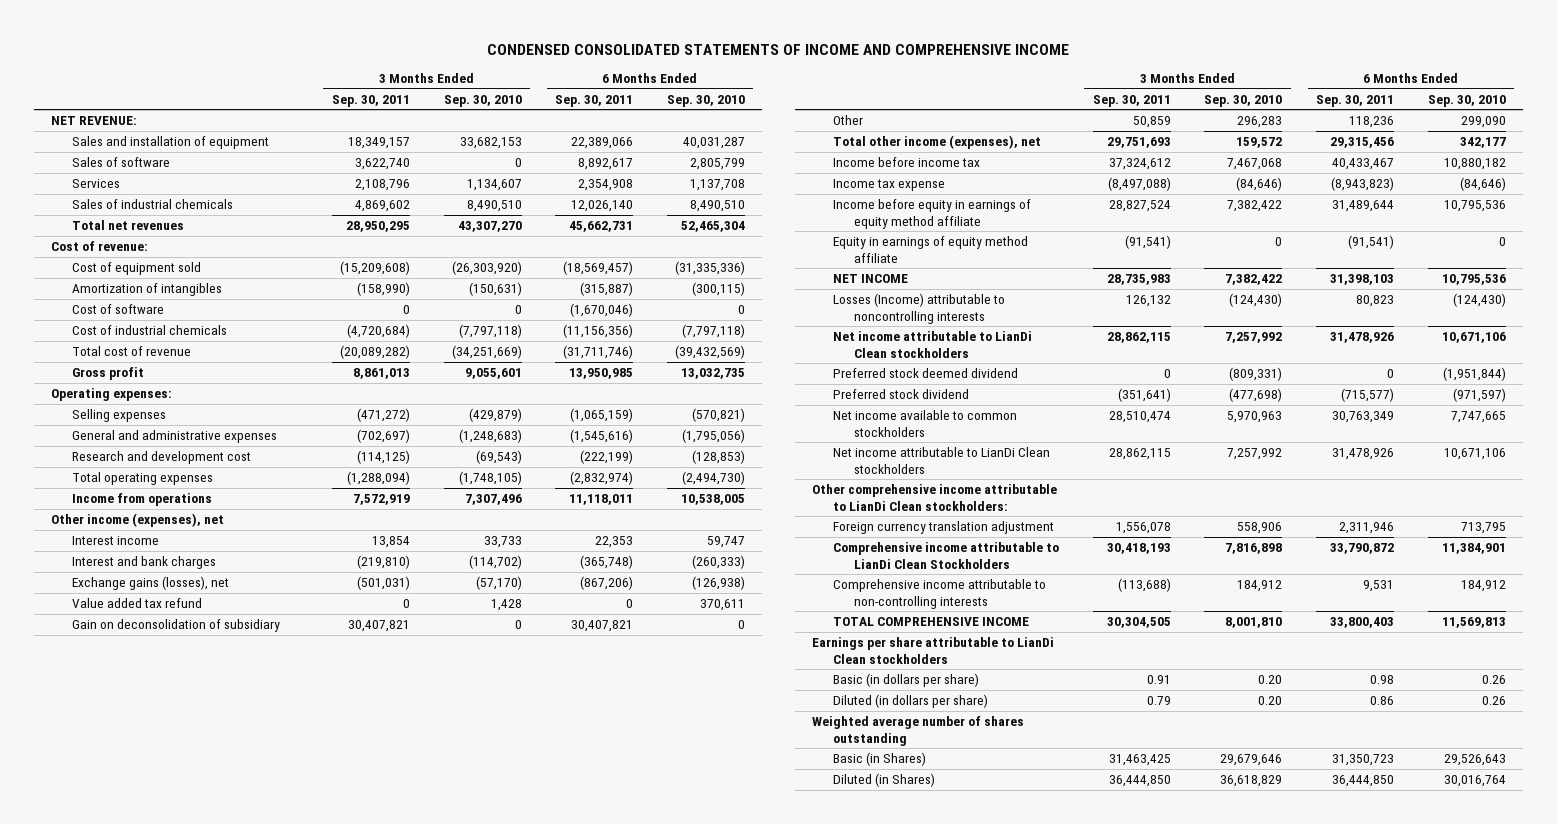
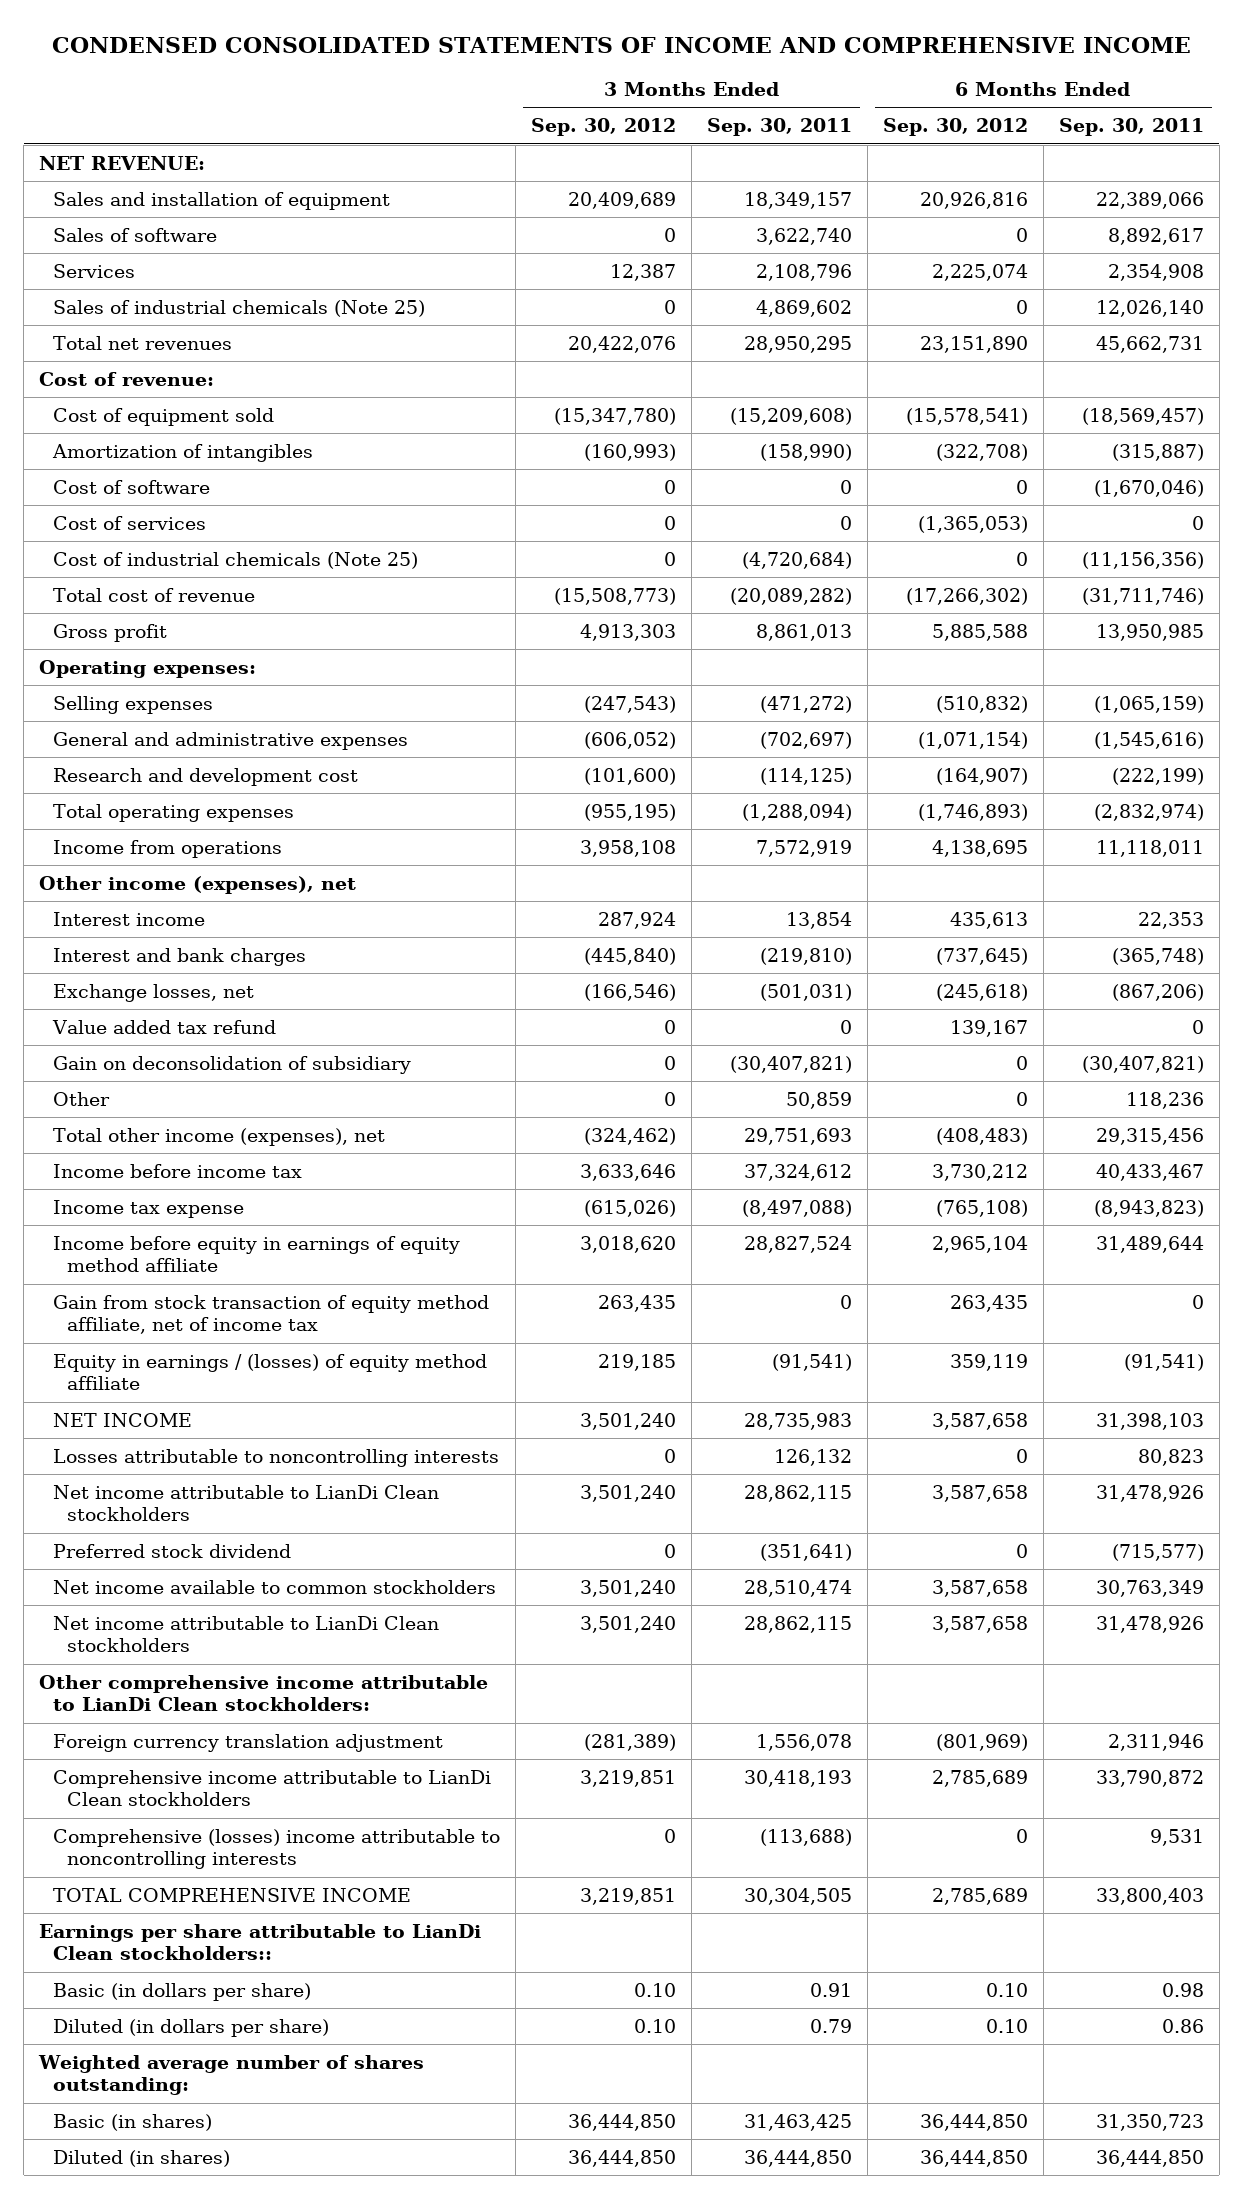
[443,94,522,107] Sep. 30, 2010 -> none
[667,94,746,107] Sep. 30, 2010 -> none
none -> [531,118,677,137] Sep. 30, 2012
none -> [882,118,1028,137] Sep. 30, 2012
[72,199,234,210] Sales of industrial chemicals -> [53,299,426,317] Sales of industrial chemicals (Note 25)
none -> [53,515,207,530] Cost of services
[72,325,228,336] Cost of industrial chemicals -> [53,551,419,569] Cost of industrial chemicals (Note 25)
[72,576,230,591] Exchange gains (losses), net -> [53,983,255,1002] Exchange losses, net
[347,620,410,633] 30,407,821 -> [729,1055,852,1073] (30,407,821)
[571,620,634,633] 30,407,821 -> [1081,1055,1204,1073] (30,407,821)
none -> [53,1294,490,1335] Gain from stock transaction of equity method affiliate, net of income tax
[833,236,1029,263] Equity in earnings of equity method affiliate -> [53,1353,488,1391] Equity in earnings / (losses) of equity method affiliate
[833,293,1006,324] Losses (Income) attributable to noncontrolling interests -> [53,1448,500,1467] Losses attributable to noncontrolling interests
[833,368,1019,379] Preferred stock deemed dividend -> none
[833,542,1060,569] Comprehensive income attributable to LianDi Clean Stockholders -> [53,1769,492,1807] Comprehensive income attributable to LianDi Clean stockholders
[833,579,1047,609] Comprehensive income attributable to non-controlling interests -> [53,1828,501,1870] Comprehensive (losses) income attributable to noncontrolling interests
[811,637,1054,664] Earnings per share attributable to LianDi Clean stockholders -> [39,1923,482,1961] Earnings per share attributable to LianDi Clean stockholders::
[811,716,1024,746] Weighted average number of shares outstanding -> [38,2054,425,2096] Weighted average number of shares outstanding:
[833,752,927,767] Basic (in Shares) -> [53,2113,213,2131] Basic (in shares)
[833,773,936,788] Diluted (in Shares) -> [53,2149,231,2167] Diluted (in shares)

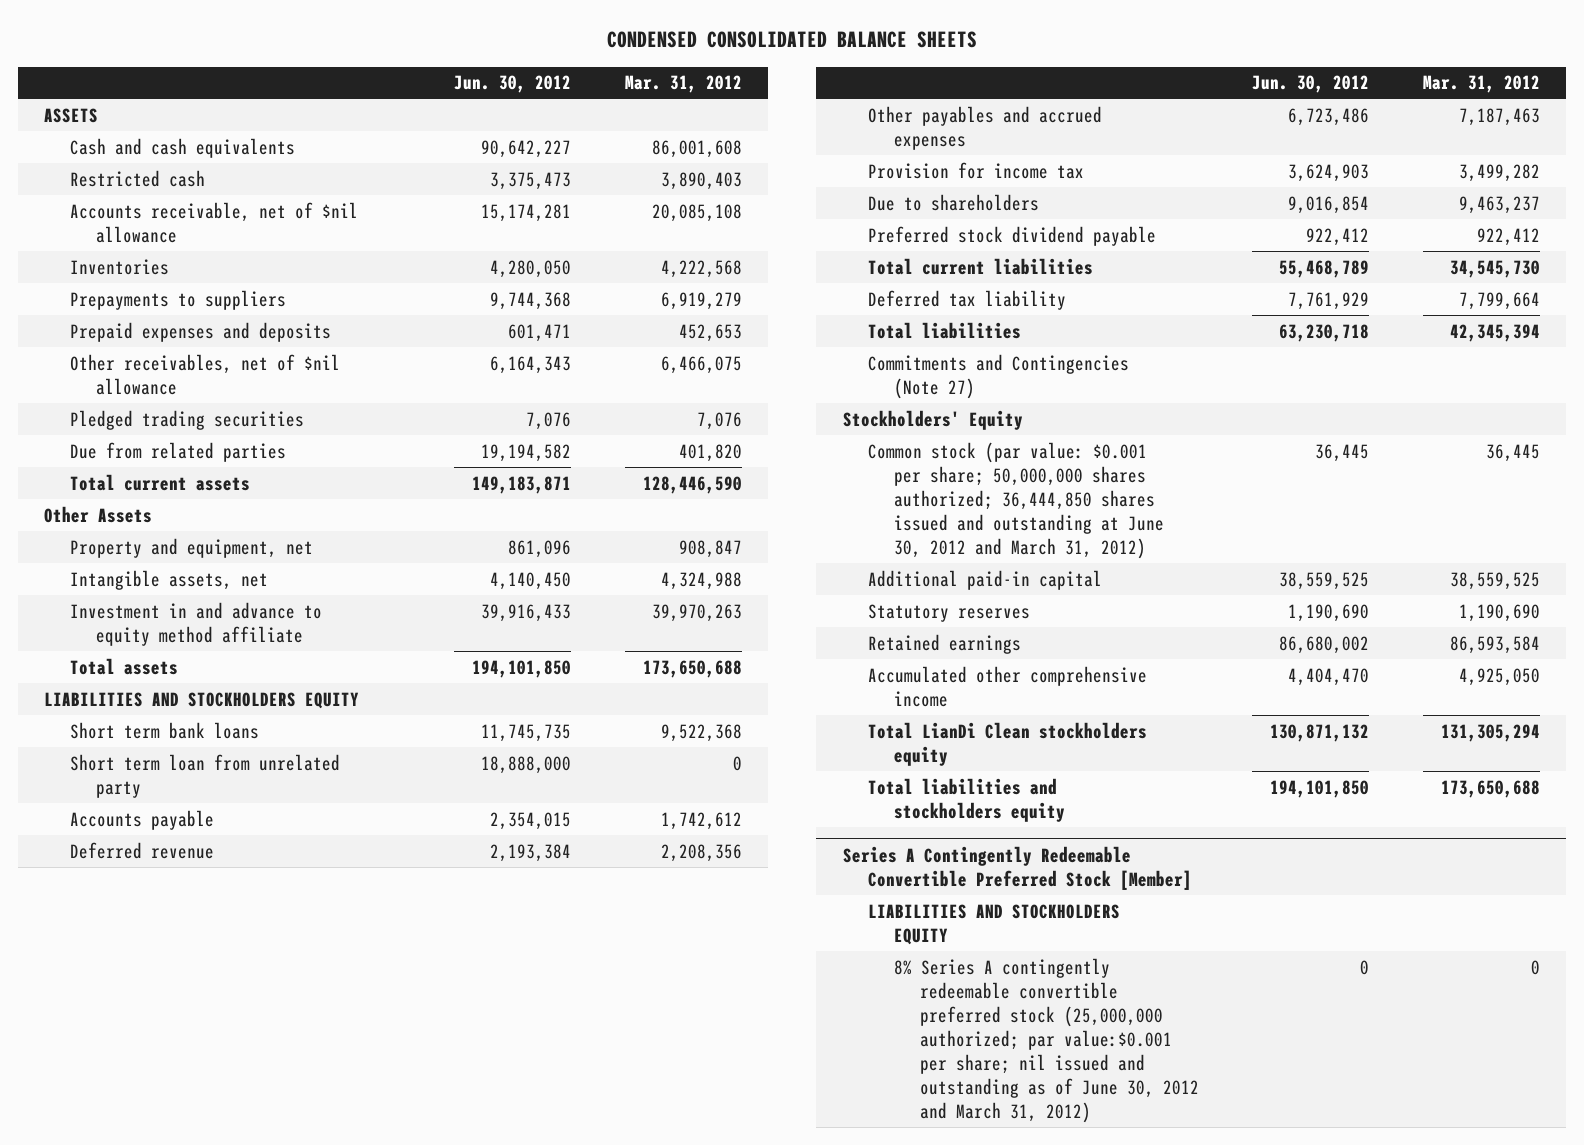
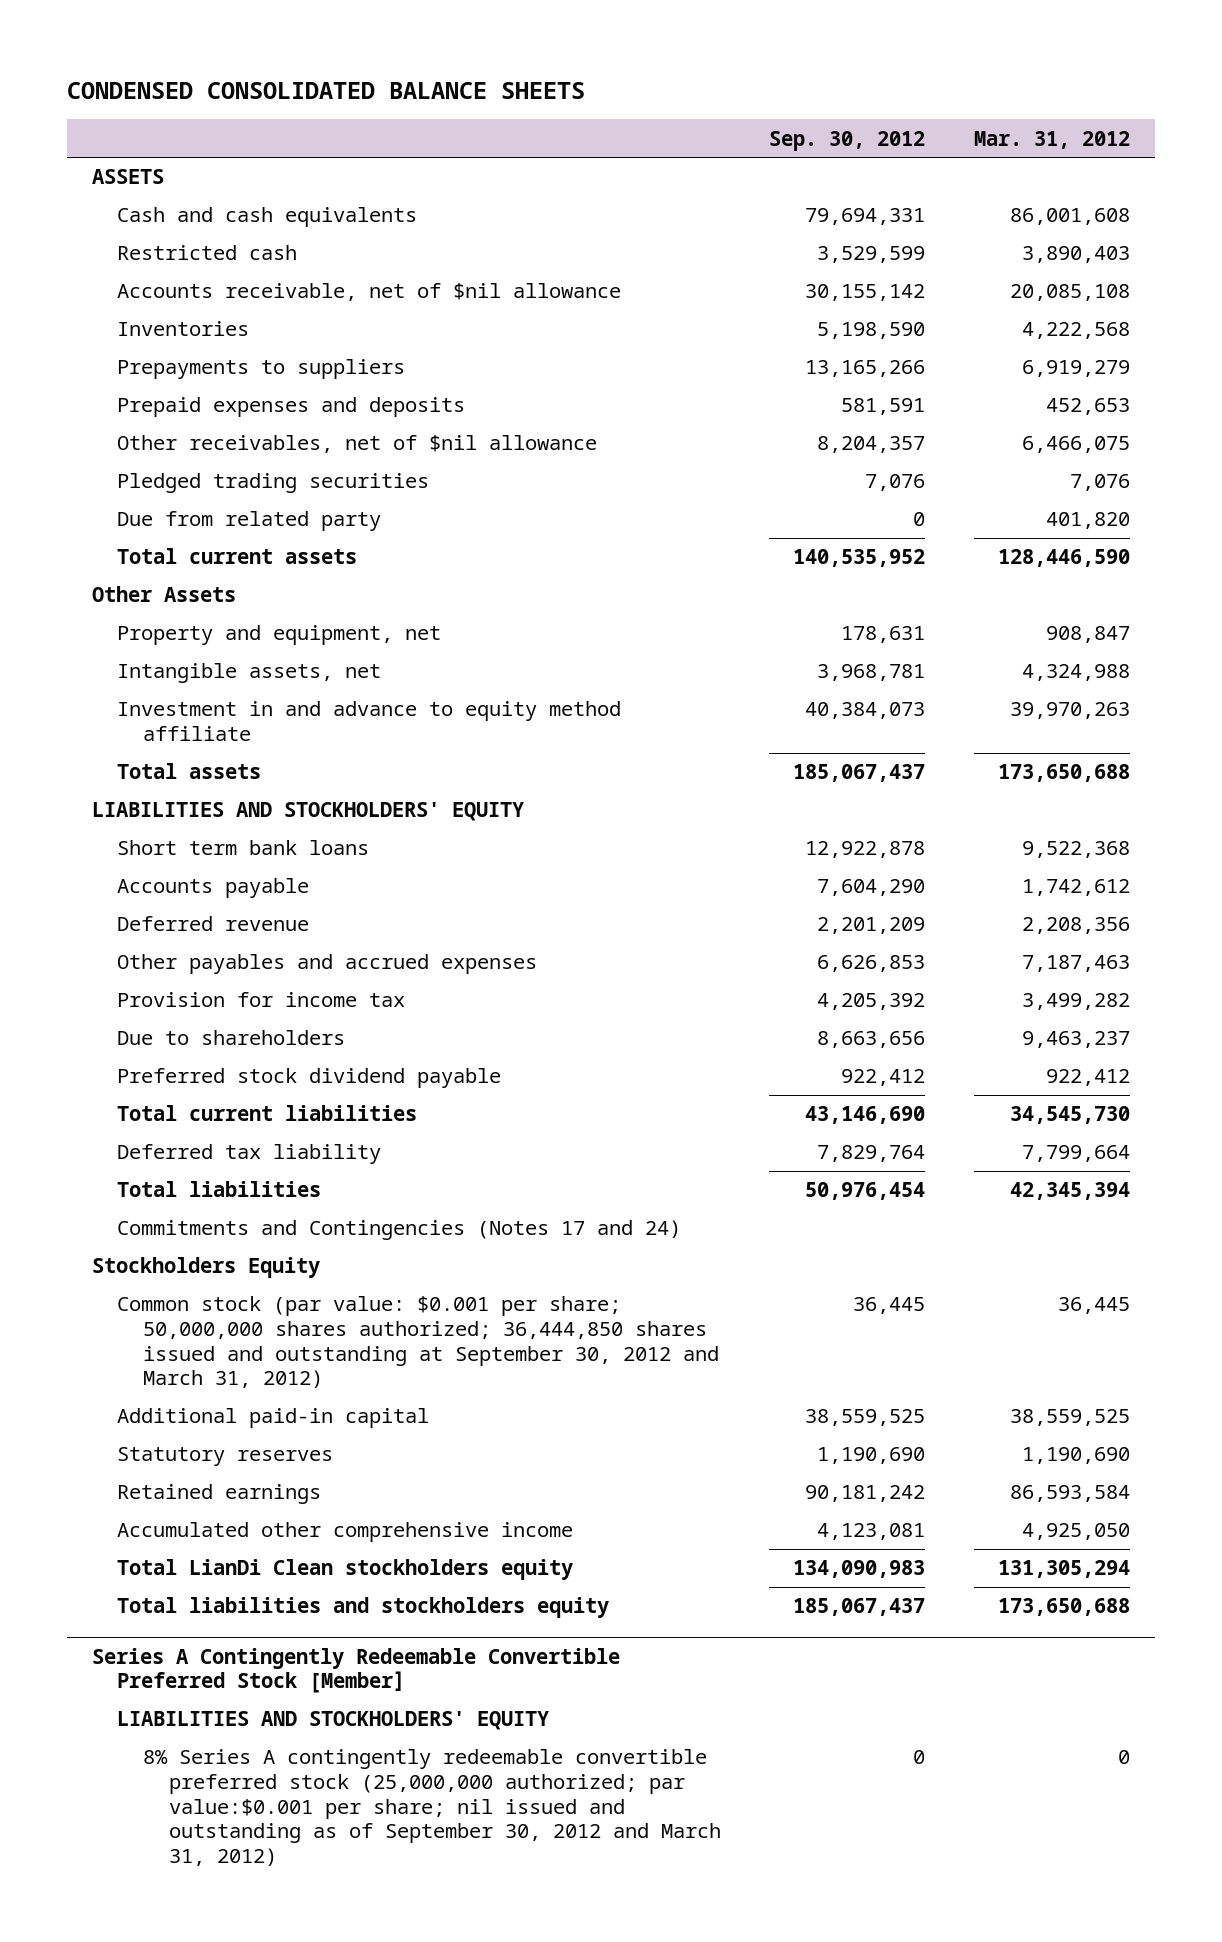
[454,75,572,94] Jun. 30, 2012 -> none
none -> [769,130,926,151] Sep. 30, 2012
[70,441,287,462] Due from related parties -> [117,511,382,532] Due from related party
[44,691,360,709] LIABILITIES AND STOCKHOLDERS EQUITY -> [91,802,524,822] LIABILITIES AND STOCKHOLDERS' EQUITY
[70,753,341,798] Short term loan from unrelated party -> none
[868,353,1130,399] Commitments and Contingencies (Note 27) -> [117,1220,682,1241] Commitments and Contingencies (Notes 17 and 24)
[842,409,1023,430] Stockholders' Equity -> [91,1257,320,1279] Stockholders Equity
[868,441,1165,559] Common stock (par value: $0.001 per share; 50,000,000 shares authorized; 36,444,850 shares issued and outstanding at June 30, 2012 and March 31, 2012) -> [117,1296,720,1389] Common stock (par value: $0.001 per share; 50,000,000 shares authorized; 36,444,850 shares issued and outstanding at September 30, 2012 and March 31, 2012)
[868,903,1121,945] LIABILITIES AND STOCKHOLDERS EQUITY -> [117,1711,550,1731] LIABILITIES AND STOCKHOLDERS' EQUITY
[894,957,1200,1123] 8% Series A contingently redeemable convertible preferred stock (25,000,000 authorized; par value:$0.001 per share; nil issued and outstanding as of June 30, 2012 and March 31, 2012) -> [143,1749,721,1866] 8% Series A contingently redeemable convertible preferred stock (25,000,000 authorized; par value:$0.001 per share; nil issued and outstanding as of September 30, 2012 and March 31, 2012)

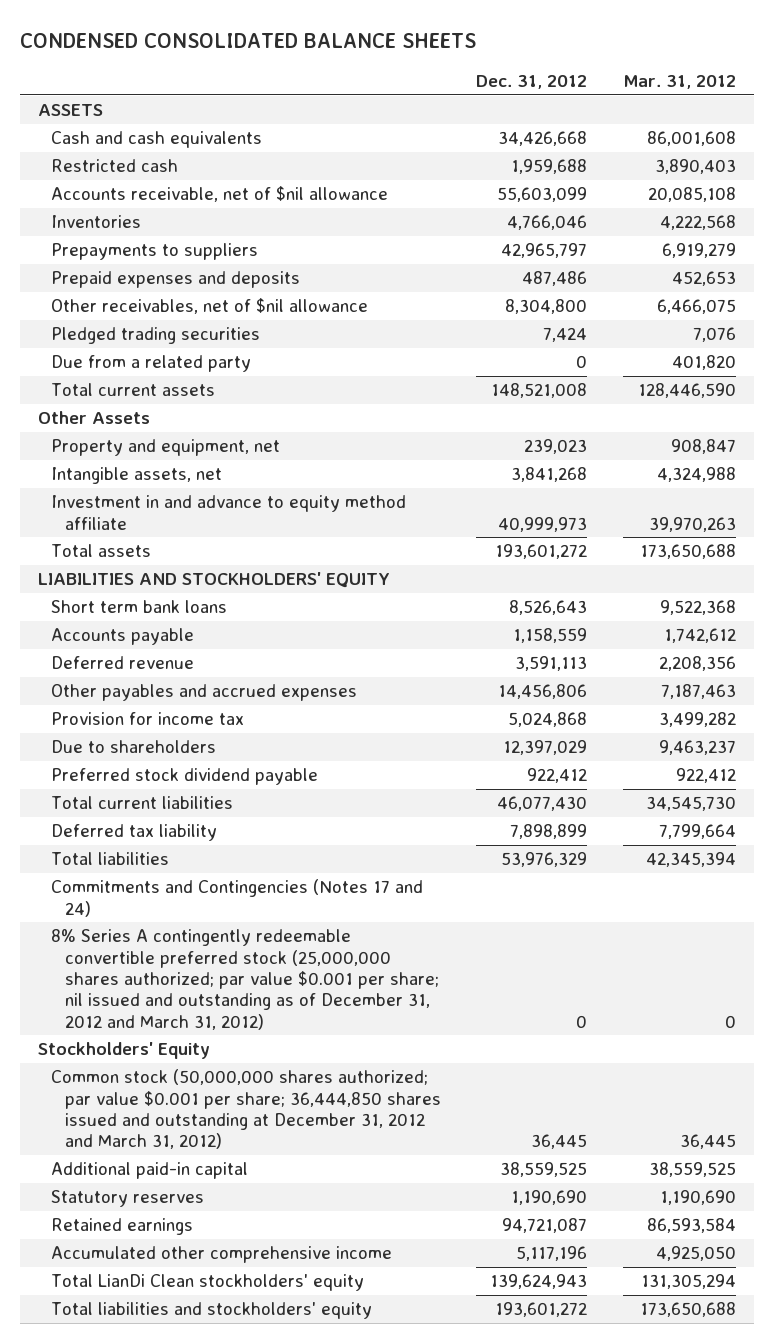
[769,130,926,151] Sep. 30, 2012 -> none
none -> [476,74,588,89] Dec. 31, 2012
[117,511,382,532] Due from related party -> [51,355,252,373] Due from a related party
none -> [51,929,439,1030] 8% Series A contingently redeemable convertible preferred stock (25,000,000 shares authorized; par value $0.001 per share; nil issued and outstanding as of December 31, 2012 and March 31, 2012)
[91,1257,320,1279] Stockholders Equity -> [37,1042,210,1060] Stockholders' Equity
[117,1296,720,1389] Common stock (par value: $0.001 per share; 50,000,000 shares authorized; 36,444,850 shares issued and outstanding at September 30, 2012 and March 31, 2012) -> [51,1069,441,1150] Common stock (50,000,000 shares authorized; par value $0.001 per share; 36,444,850 shares issued and outstanding at December 31, 2012 and March 31, 2012)
[91,1647,620,1694] Series A Contingently Redeemable Convertible Preferred Stock [Member] -> none
[117,1711,550,1731] LIABILITIES AND STOCKHOLDERS' EQUITY -> none
[143,1749,721,1866] 8% Series A contingently redeemable convertible preferred stock (25,000,000 authorized; par value:$0.001 per share; nil issued and outstanding as of September 30, 2012 and March 31, 2012) -> none
[117,1559,574,1581] Total LianDi Clean stockholders equity -> [51,1274,365,1292] Total LianDi Clean stockholders' equity
[117,1597,610,1619] Total liabilities and stockholders equity -> [51,1302,373,1320] Total liabilities and stockholders' equity

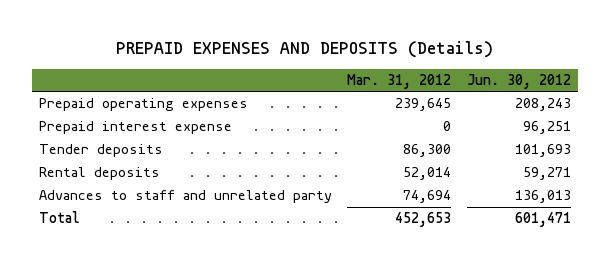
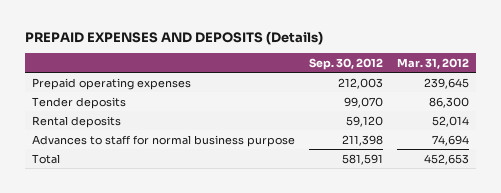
[466,74,571,90] Jun. 30, 2012 -> none
none -> [308,57,383,70] Sep. 30, 2012
[39,121,233,135] Prepaid interest expense -> none
[39,190,333,204] Advances to staff and unrelated party -> [31,134,295,147] Advances to staff for normal business purpose

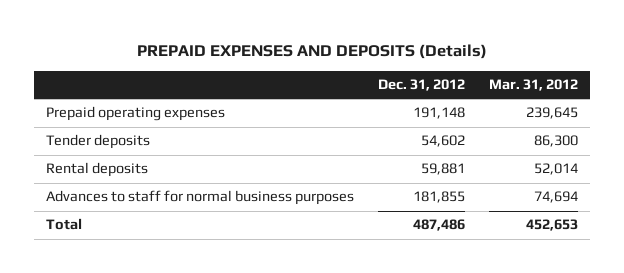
[308,57,383,70] Sep. 30, 2012 -> none
none -> [377,79,465,92] Dec. 31, 2012
[31,134,295,147] Advances to staff for normal business purpose -> [45,190,354,206] Advances to staff for normal business purposes

